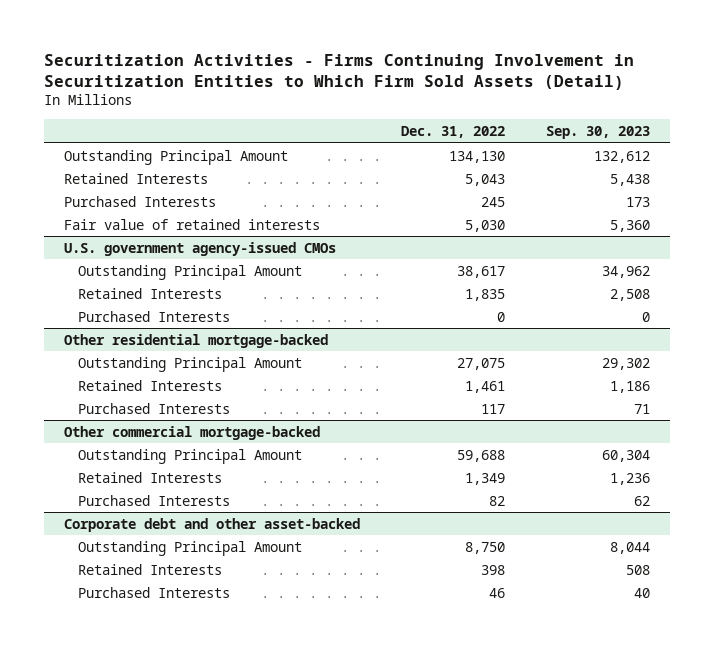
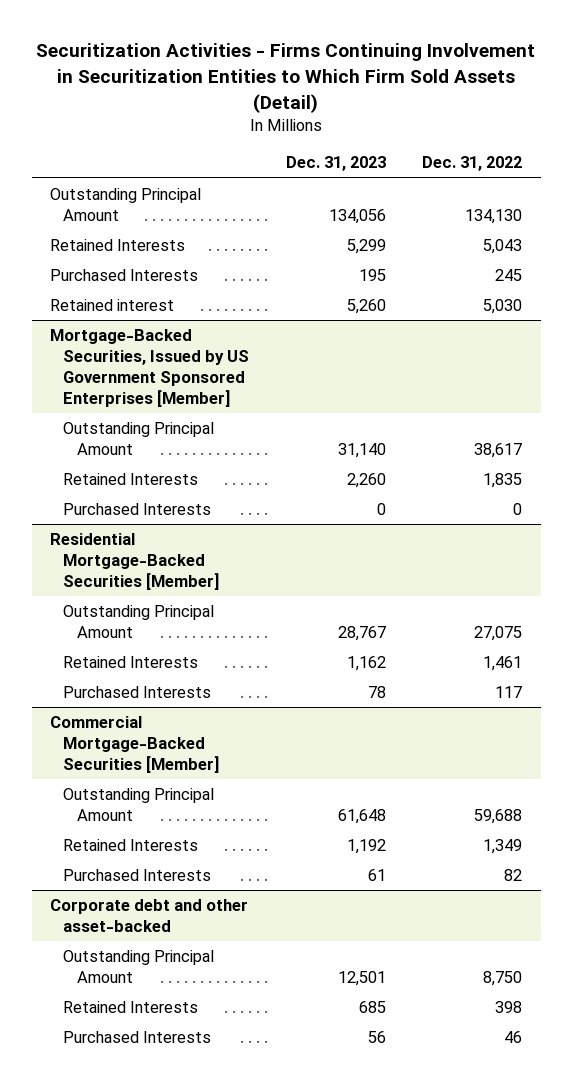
[545,125,650,139] Sep. 30, 2023 -> none
none -> [285,156,386,172] Dec. 31, 2023
[64,218,321,230] Fair value of retained interests -> [50,298,175,311] Retained interest
[64,241,337,256] U.S. government agency-issued CMOs -> [50,328,250,407] Mortgage-Backed Securities, Issued by US Government Sponsored Enterprises [Member]
[64,333,329,348] Other residential mortgage-backed -> [50,532,221,590] Residential Mortgage-Backed Securities [Member]
[64,425,321,440] Other commercial mortgage-backed -> [50,715,221,773] Commercial Mortgage-Backed Securities [Member]

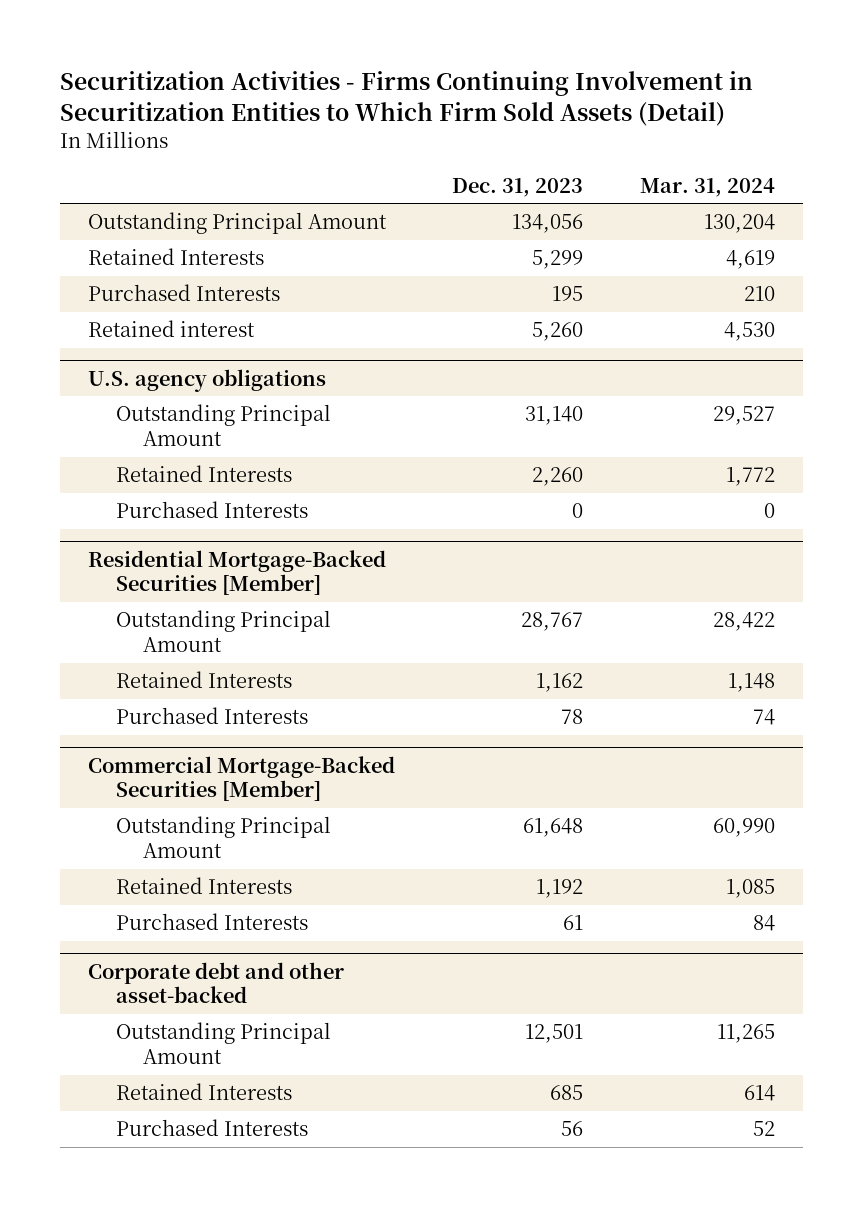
[422,156,523,172] Dec. 31, 2022 -> none
none -> [639,177,775,197] Mar. 31, 2024
[50,328,250,407] Mortgage-Backed Securities, Issued by US Government Sponsored Enterprises [Member] -> [88,368,327,392] U.S. agency obligations

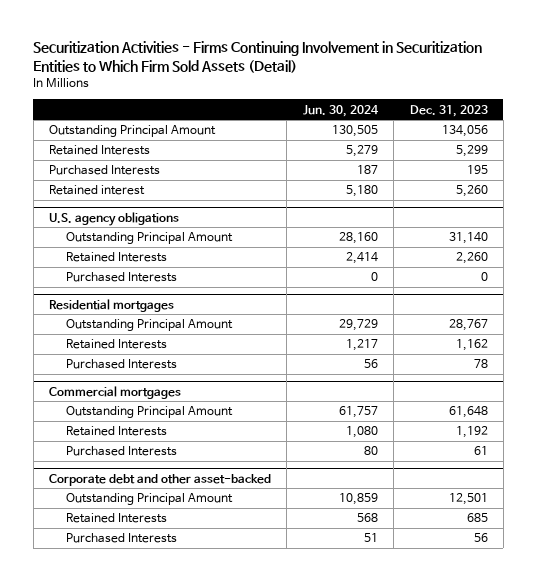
[639,177,775,197] Mar. 31, 2024 -> none
none -> [302,104,379,117] Jun. 30, 2024
[88,549,387,596] Residential Mortgage-Backed Securities [Member] -> [49,298,175,312] Residential mortgages
[88,755,396,802] Commercial Mortgage-Backed Securities [Member] -> [49,385,182,399] Commercial mortgages

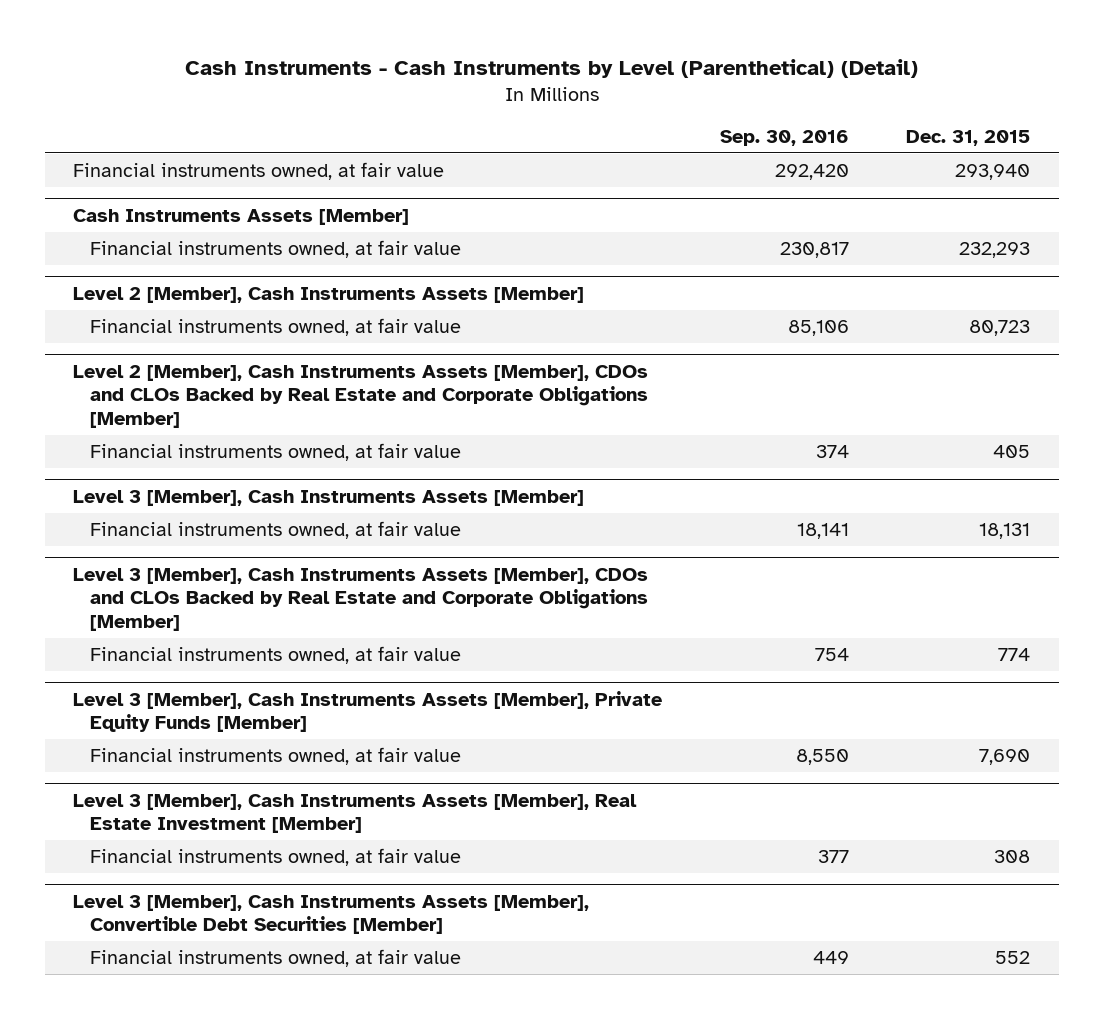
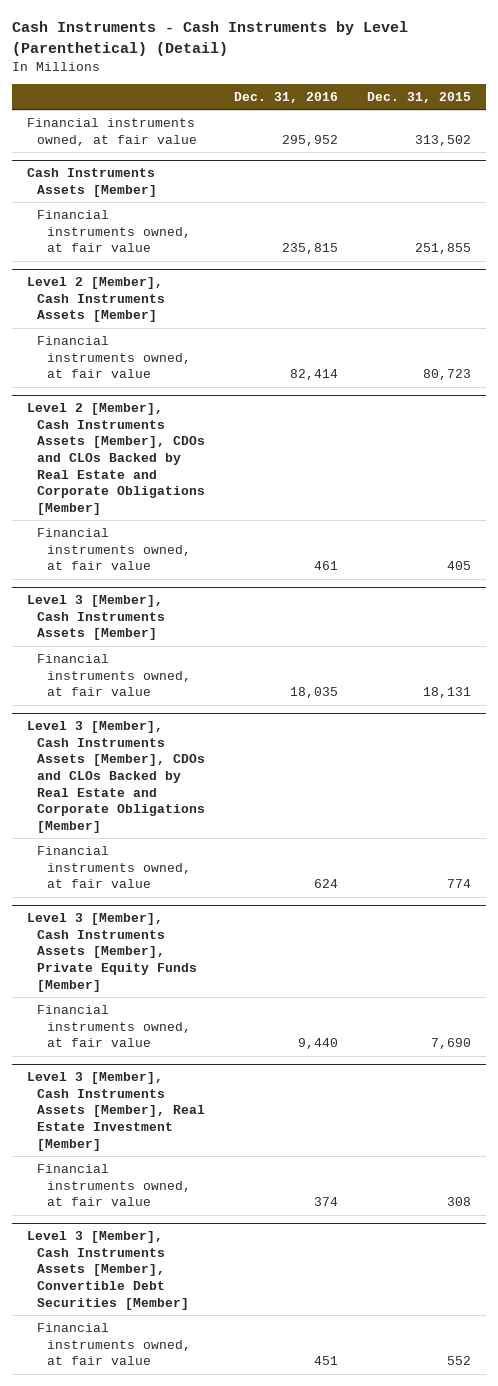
[719,129,849,146] Sep. 30, 2016 -> none
none -> [233,91,338,103] Dec. 31, 2016
[955,163,1031,180] 293,940 -> [415,134,472,146] 313,502
[959,241,1031,258] 232,293 -> [415,243,472,255] 251,855

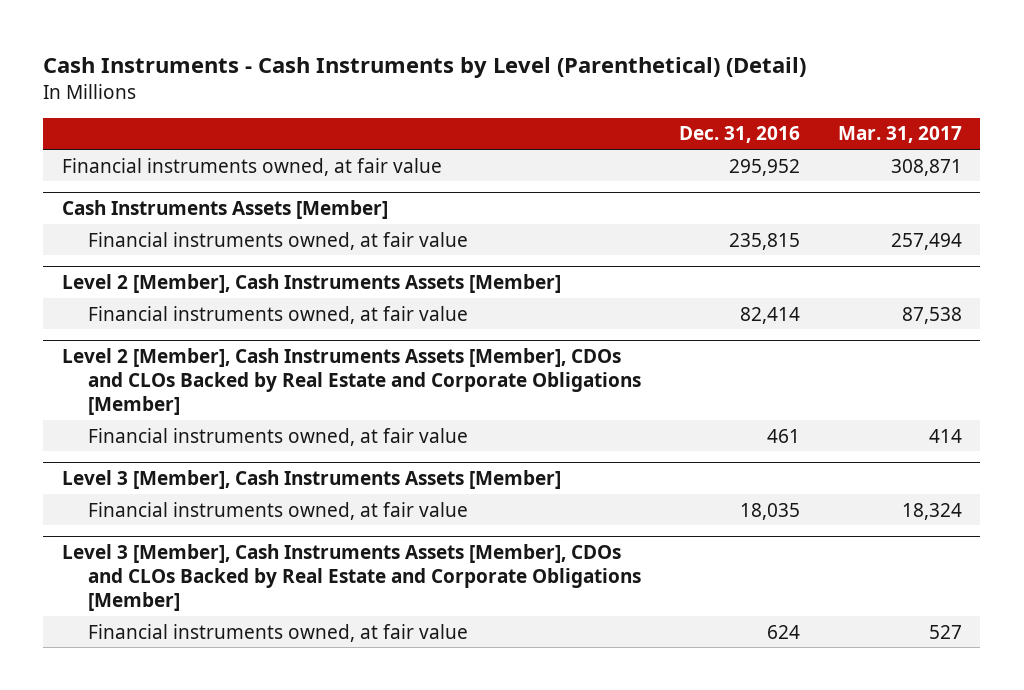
[367,91,472,103] Dec. 31, 2015 -> none
none -> [837,126,962,144] Mar. 31, 2017
[26,913,197,992] Level 3 [Member], Cash Instruments Assets [Member], Private Equity Funds [Member] -> none
[36,1005,192,1048] Financial instruments owned, at fair value -> none
[26,1072,205,1151] Level 3 [Member], Cash Instruments Assets [Member], Real Estate Investment [Member] -> none
[36,1164,192,1207] Financial instruments owned, at fair value -> none
[26,1231,189,1310] Level 3 [Member], Cash Instruments Assets [Member], Convertible Debt Securities [Member] -> none
[36,1323,192,1366] Financial instruments owned, at fair value -> none

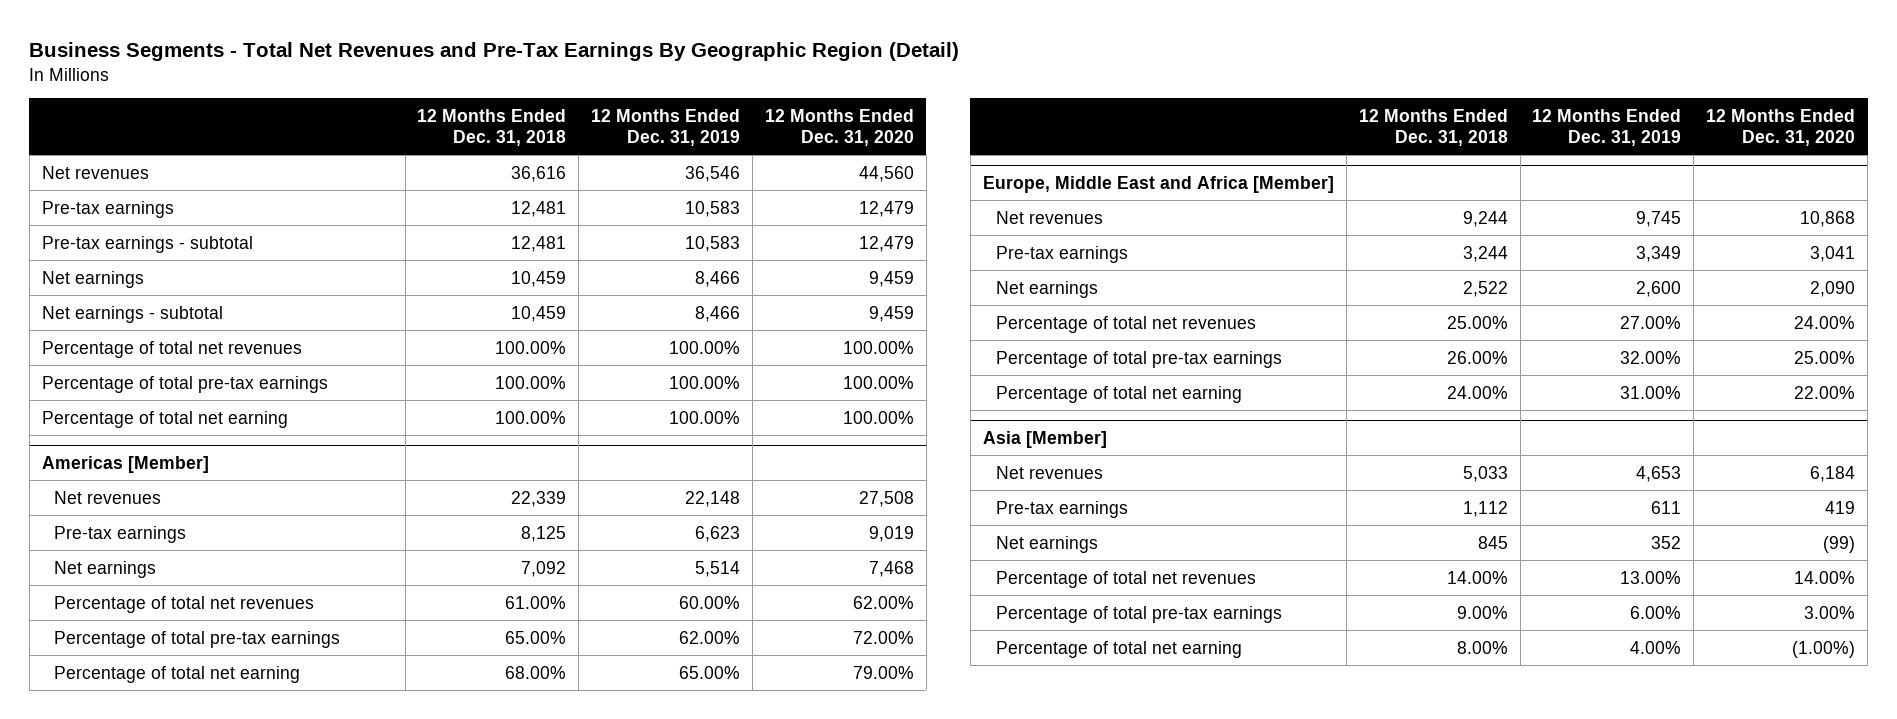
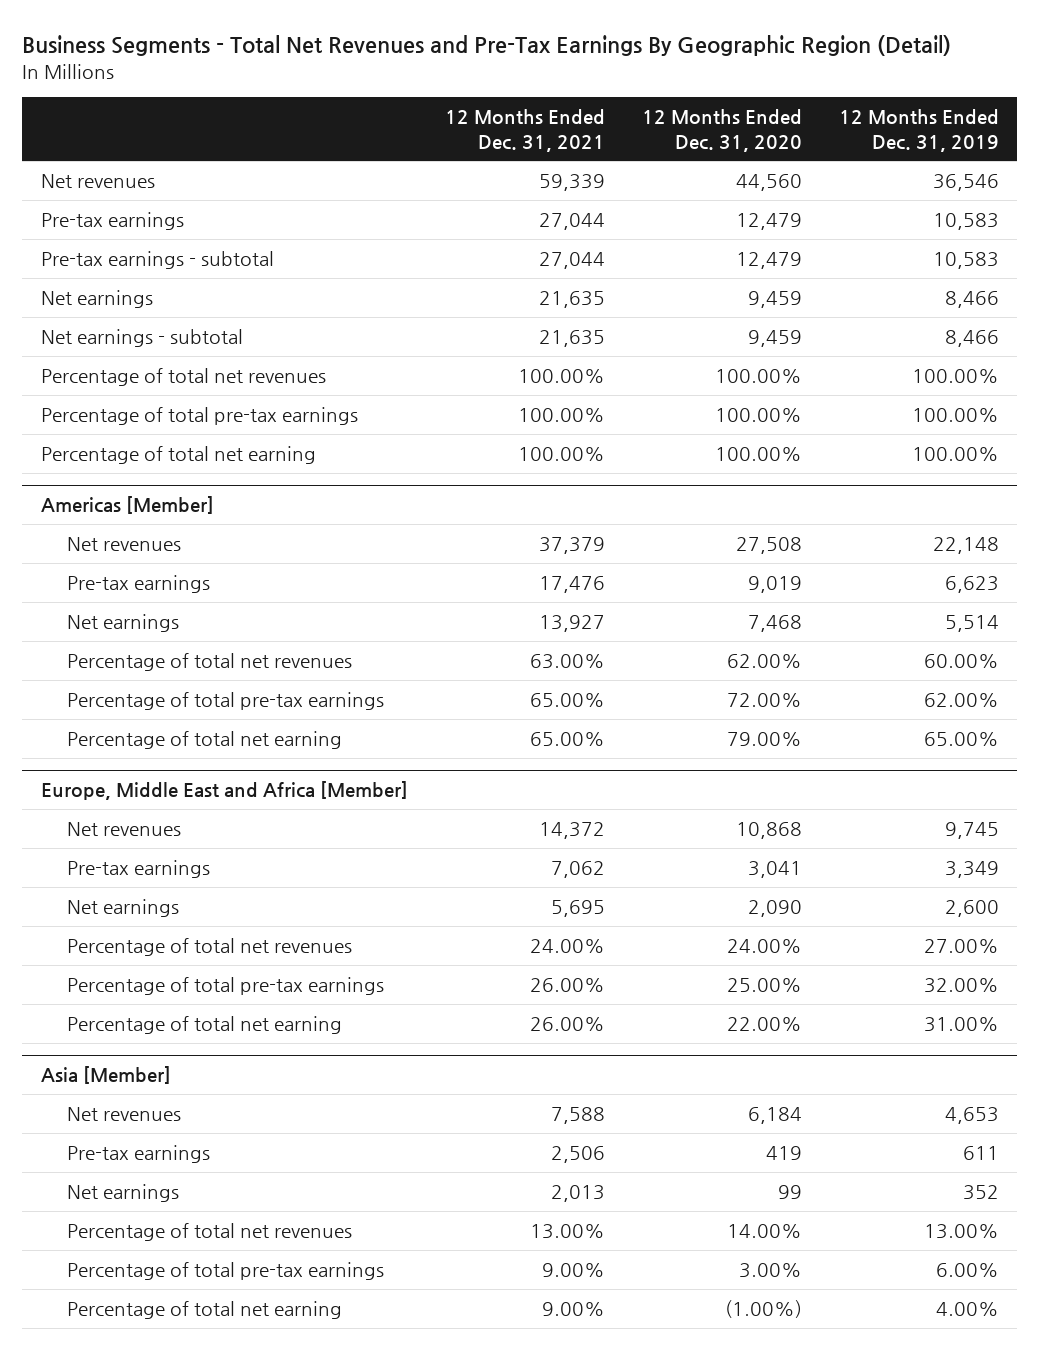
[417,108,567,146] 12 Months Ended Dec. 31, 2018 -> none
none -> [444,109,605,152] 12 Months Ended Dec. 31, 2021
[1823,535,1856,553] (99) -> [777,1185,802,1200] 99

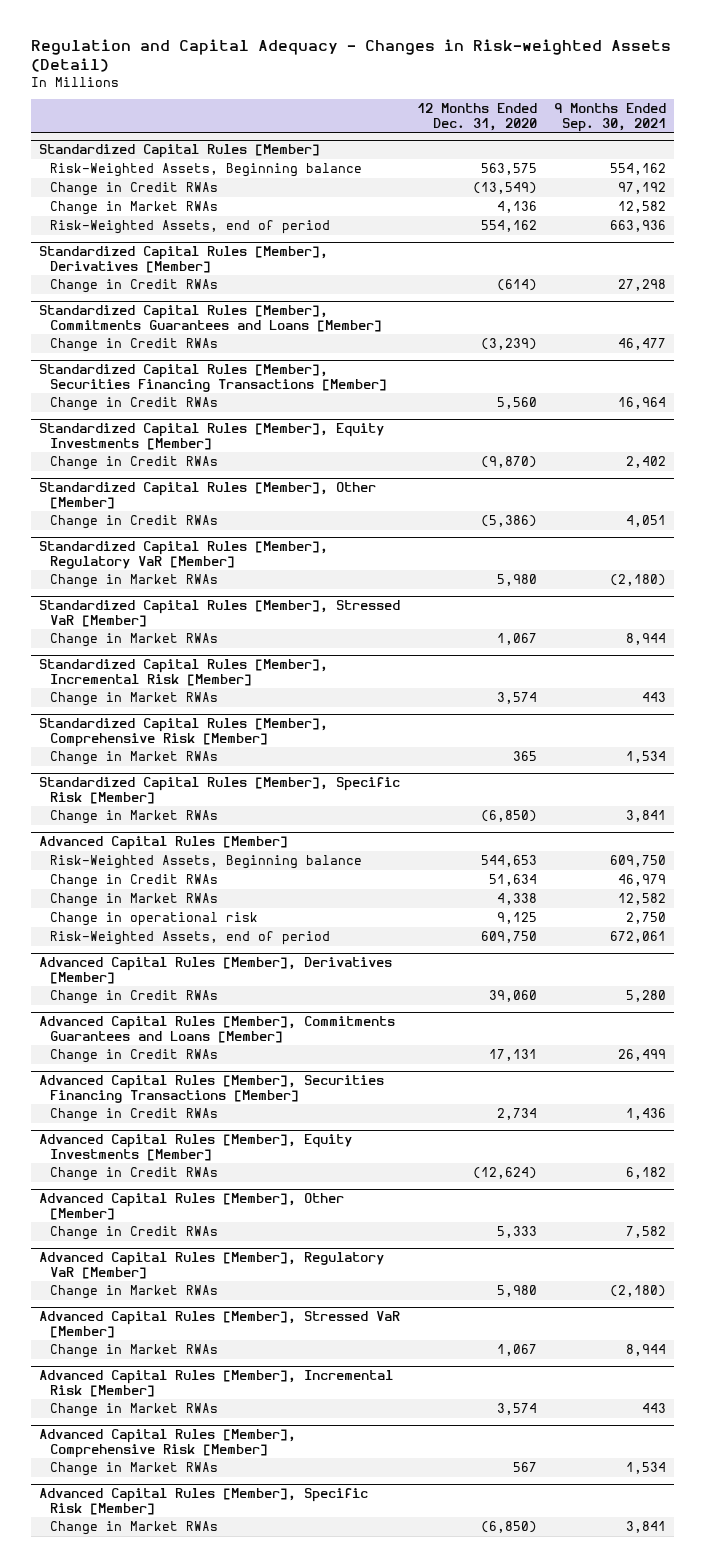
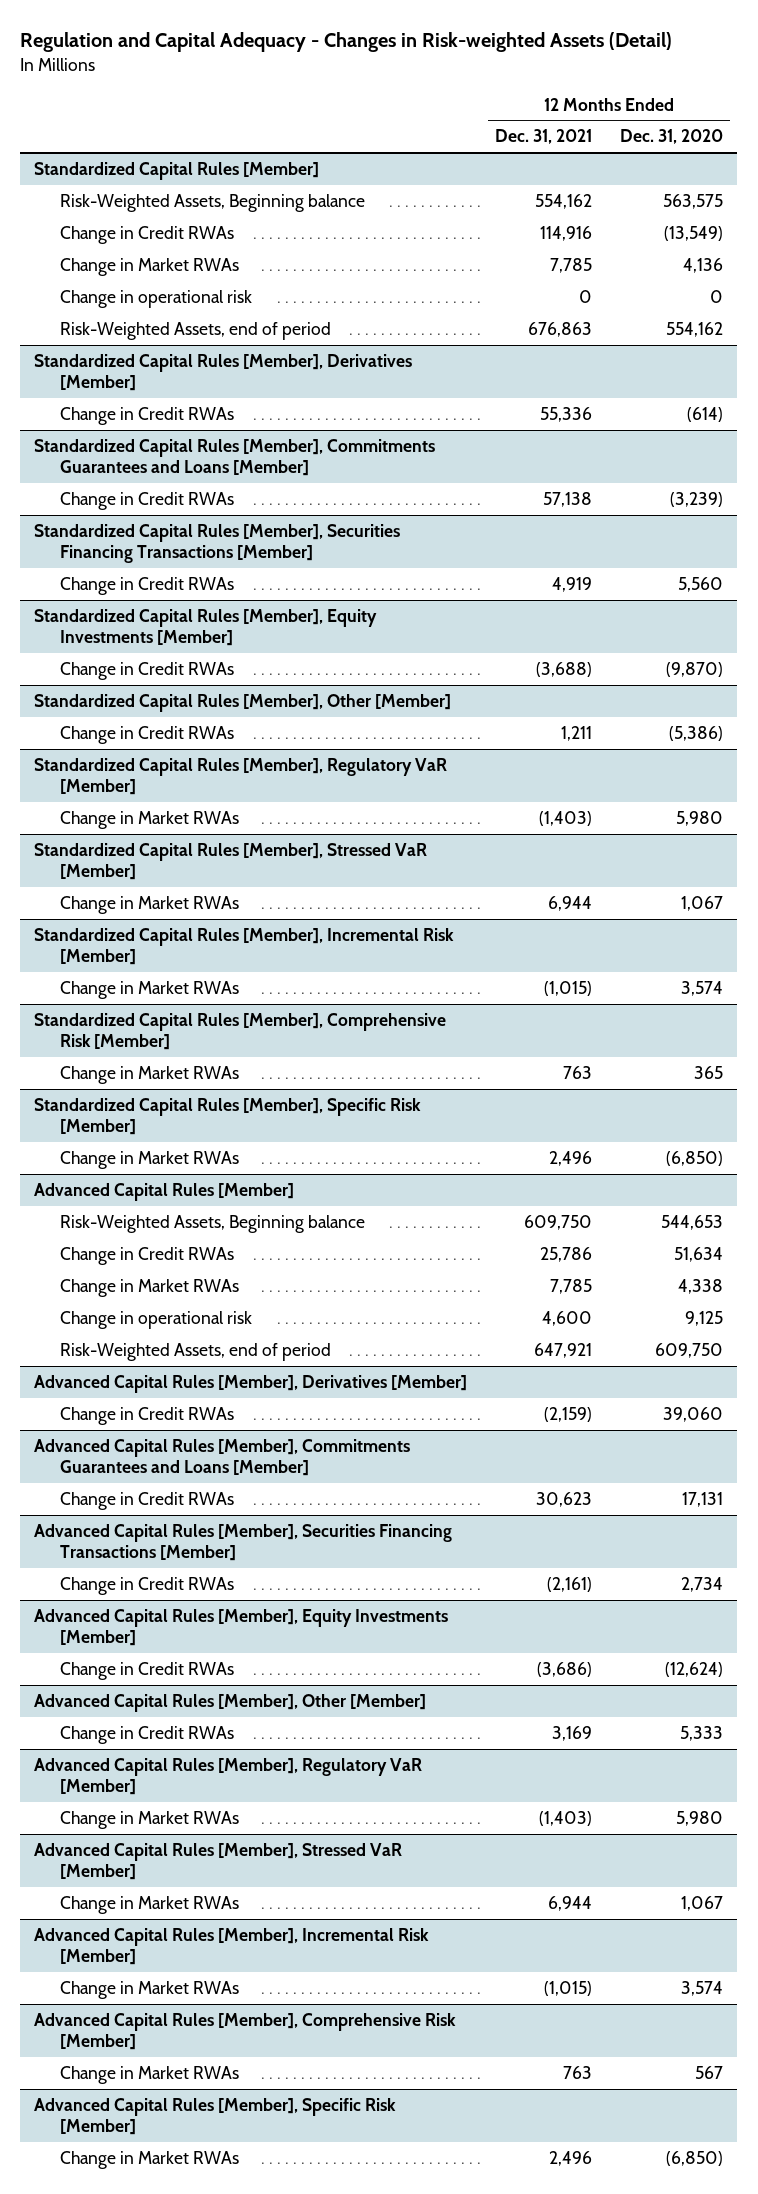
[553,103,666,132] 9 Months Ended Sep. 30, 2021 -> none
none -> [495,129,593,145] Dec. 31, 2021
none -> [59,290,252,309] Change in operational risk

